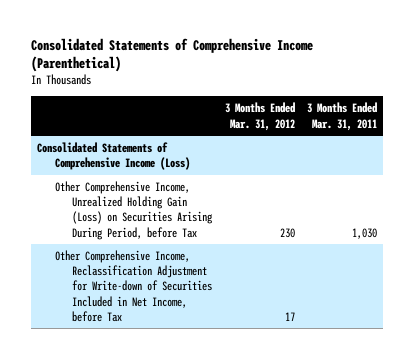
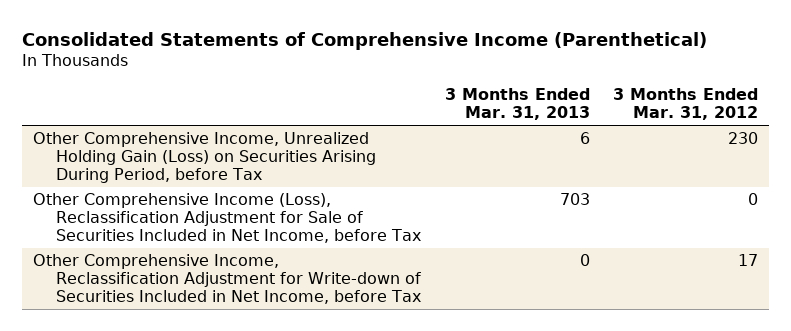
[306,102,377,131] 3 Months Ended Mar. 31, 2011 -> none
none -> [444,88,590,120] 3 Months Ended Mar. 31, 2013
[37,142,190,171] Consolidated Statements of Comprehensive Income (Loss) -> none
none -> [33,193,422,244] Other Comprehensive Income (Loss), Reclassification Adjustment for Sale of Securities Included in Net Income, before Tax

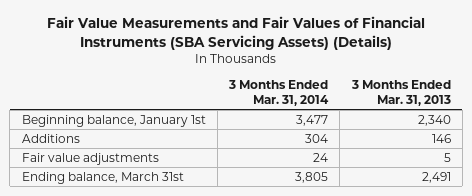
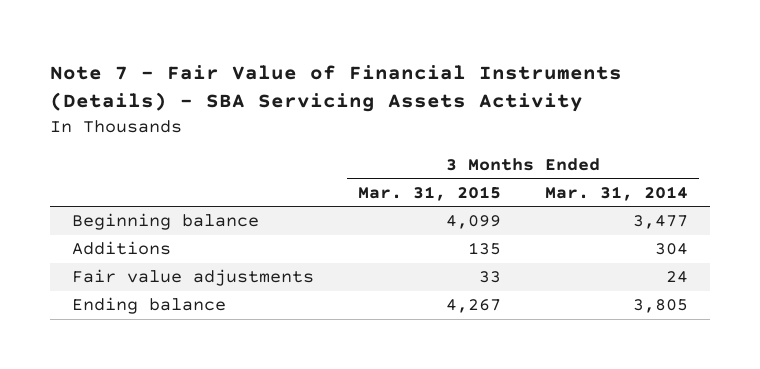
[47,16,426,51] Fair Value Measurements and Fair Values of Financial Instruments (SBA Servicing Assets) (Details) -> [50,64,623,113] Note 7 - Fair Value of Financial Instruments (Details) - SBA Servicing Assets Activity
[350,79,451,107] 3 Months Ended Mar. 31, 2013 -> none
none -> [357,185,501,201] Mar. 31, 2015
[21,114,206,127] Beginning balance, January 1st -> [72,213,260,231] Beginning balance
[21,171,184,184] Ending balance, March 31st -> [72,297,227,315] Ending balance

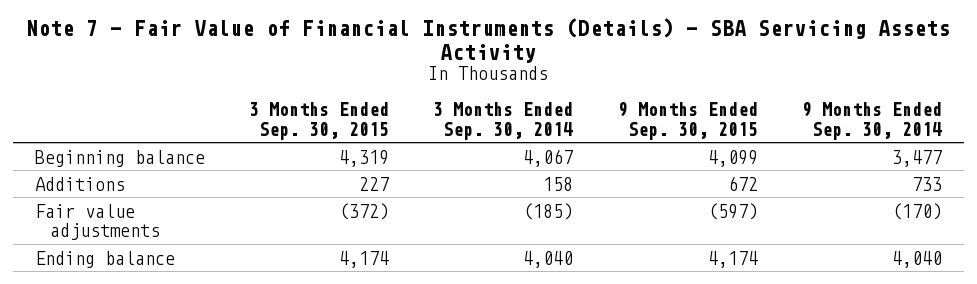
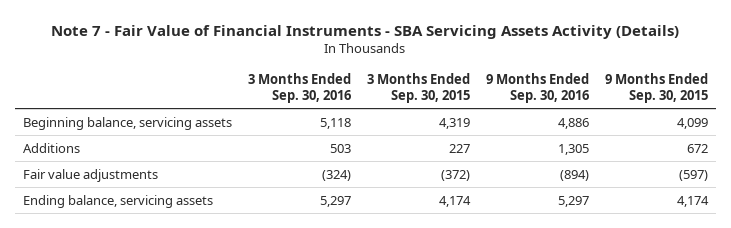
[26,18,951,63] Note 7 - Fair Value of Financial Instruments (Details) - SBA Servicing Assets Activity -> [51,24,680,39] Note 7 - Fair Value of Financial Instruments - SBA Servicing Assets Activity (Details)
[433,102,574,140] 3 Months Ended Sep. 30, 2014 -> none
[801,102,942,140] 9 Months Ended Sep. 30, 2014 -> none
none -> [248,72,352,103] 3 Months Ended Sep. 30, 2016
none -> [485,72,589,103] 9 Months Ended Sep. 30, 2016
[34,149,205,167] Beginning balance -> [23,116,233,130] Beginning balance, servicing assets
[34,250,175,268] Ending balance -> [23,194,214,208] Ending balance, servicing assets

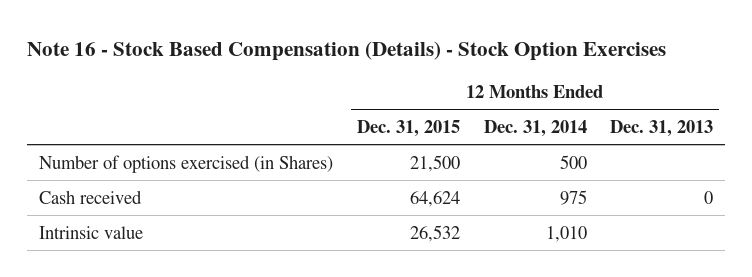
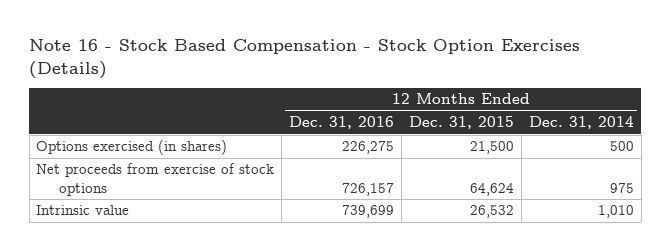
[27,40,667,61] Note 16 - Stock Based Compensation (Details) - Stock Option Exercises -> [29,39,581,79] Note 16 - Stock Based Compensation - Stock Option Exercises (Details)
[610,119,714,137] Dec. 31, 2013 -> none
none -> [289,116,395,130] Dec. 31, 2016
[38,154,333,173] Number of options exercised (in Shares) -> [36,139,228,156] Options exercised (in shares)
[38,189,142,204] Cash received -> [36,163,275,196] Net proceeds from exercise of stock options

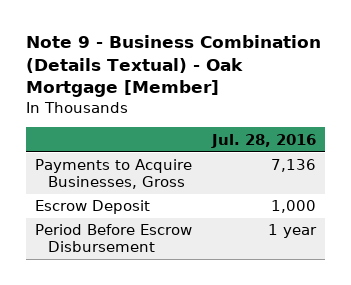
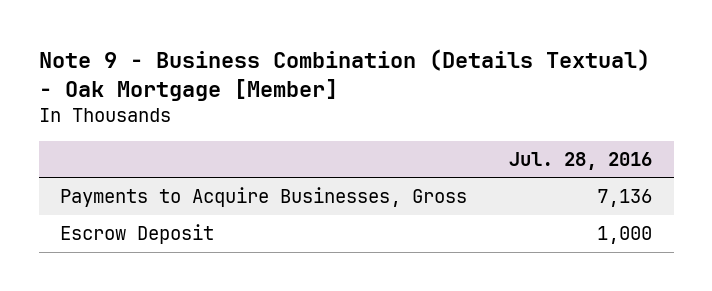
[35,224,193,253] Period Before Escrow Disbursement -> none

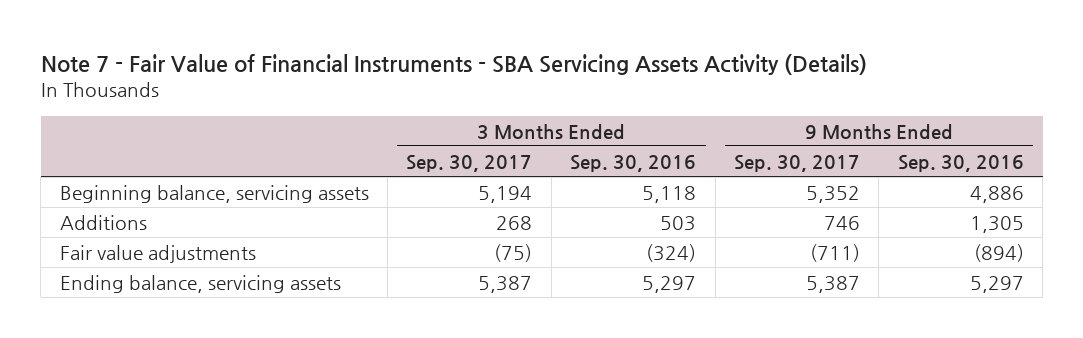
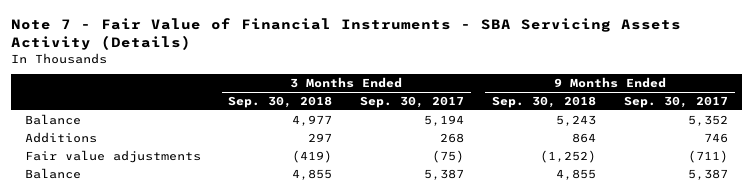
[570,154,697,172] Sep. 30, 2016 -> none
[897,154,1024,172] Sep. 30, 2016 -> none
none -> [228,96,333,109] Sep. 30, 2018
none -> [492,96,597,109] Sep. 30, 2018
[59,184,369,203] Beginning balance, servicing assets -> [24,113,81,125] Balance
[59,274,341,293] Ending balance, servicing assets -> [24,167,81,179] Balance

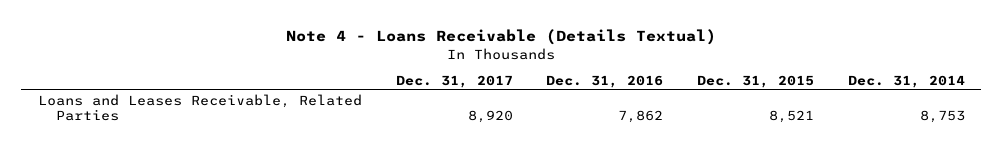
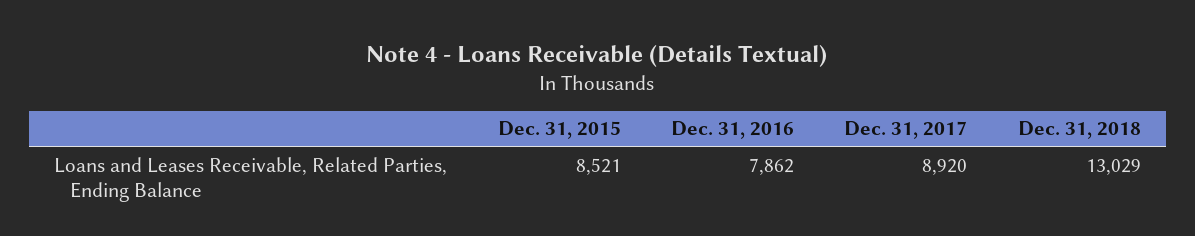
[847,74,965,88] Dec. 31, 2014 -> none
none -> [1017,121,1141,140] Dec. 31, 2018
[38,93,363,121] Loans and Leases Receivable, Related Parties -> [54,156,448,202] Loans and Leases Receivable, Related Parties, Ending Balance

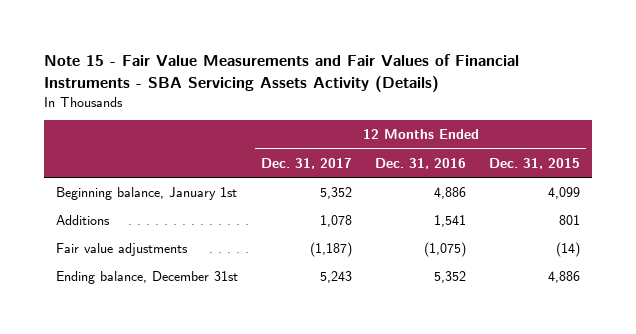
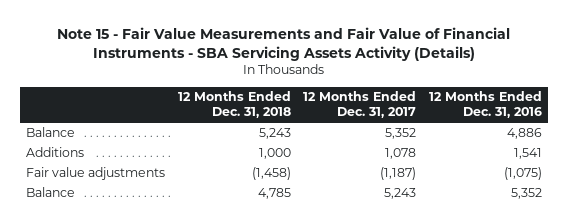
[44,54,520,92] Note 15 - Fair Value Measurements and Fair Values of Financial Instruments - SBA Servicing Assets Activity (Details) -> [57,26,511,61] Note 15 - Fair Value Measurements and Fair Value of Financial Instruments - SBA Servicing Assets Activity (Details)
[489,157,581,169] Dec. 31, 2015 -> none
none -> [177,90,291,119] 12 Months Ended Dec. 31, 2018
[55,187,237,201] Beginning balance, January 1st -> [26,127,76,138] Balance
[55,271,238,285] Ending balance, December 31st -> [26,187,76,198] Balance

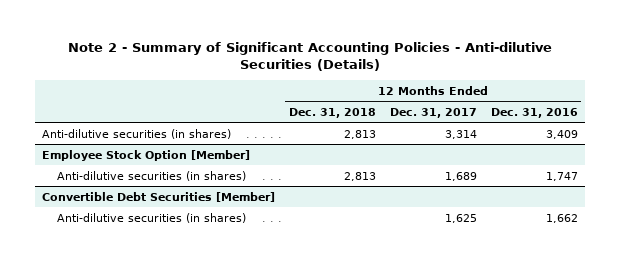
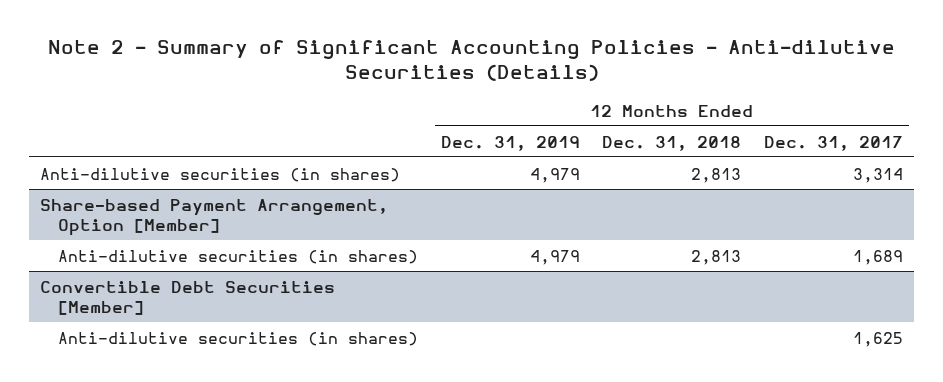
[490,107,578,118] Dec. 31, 2016 -> none
none -> [440,135,580,151] Dec. 31, 2019
[41,149,250,161] Employee Stock Option [Member] -> [40,198,389,236] Share-based Payment Arrangement, Option [Member]

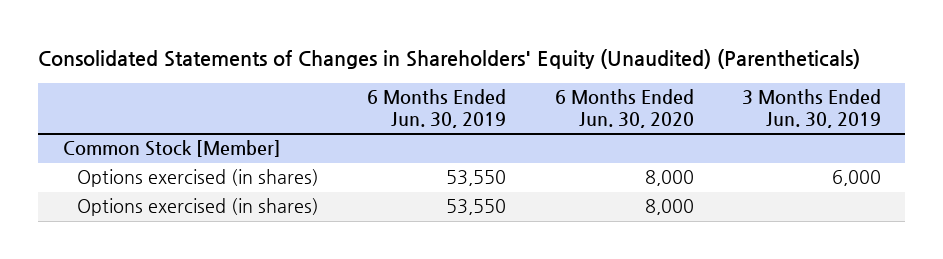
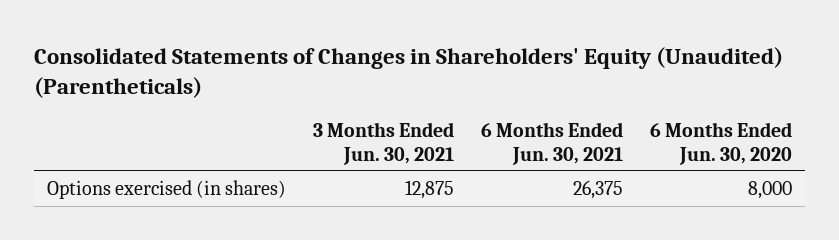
[367,88,507,129] 6 Months Ended Jun. 30, 2019 -> none
[741,88,881,129] 3 Months Ended Jun. 30, 2019 -> none
none -> [313,121,455,165] 3 Months Ended Jun. 30, 2021
none -> [480,121,623,165] 6 Months Ended Jun. 30, 2021
[62,140,281,158] Common Stock [Member] -> none
[76,198,319,217] Options exercised (in shares) -> none

